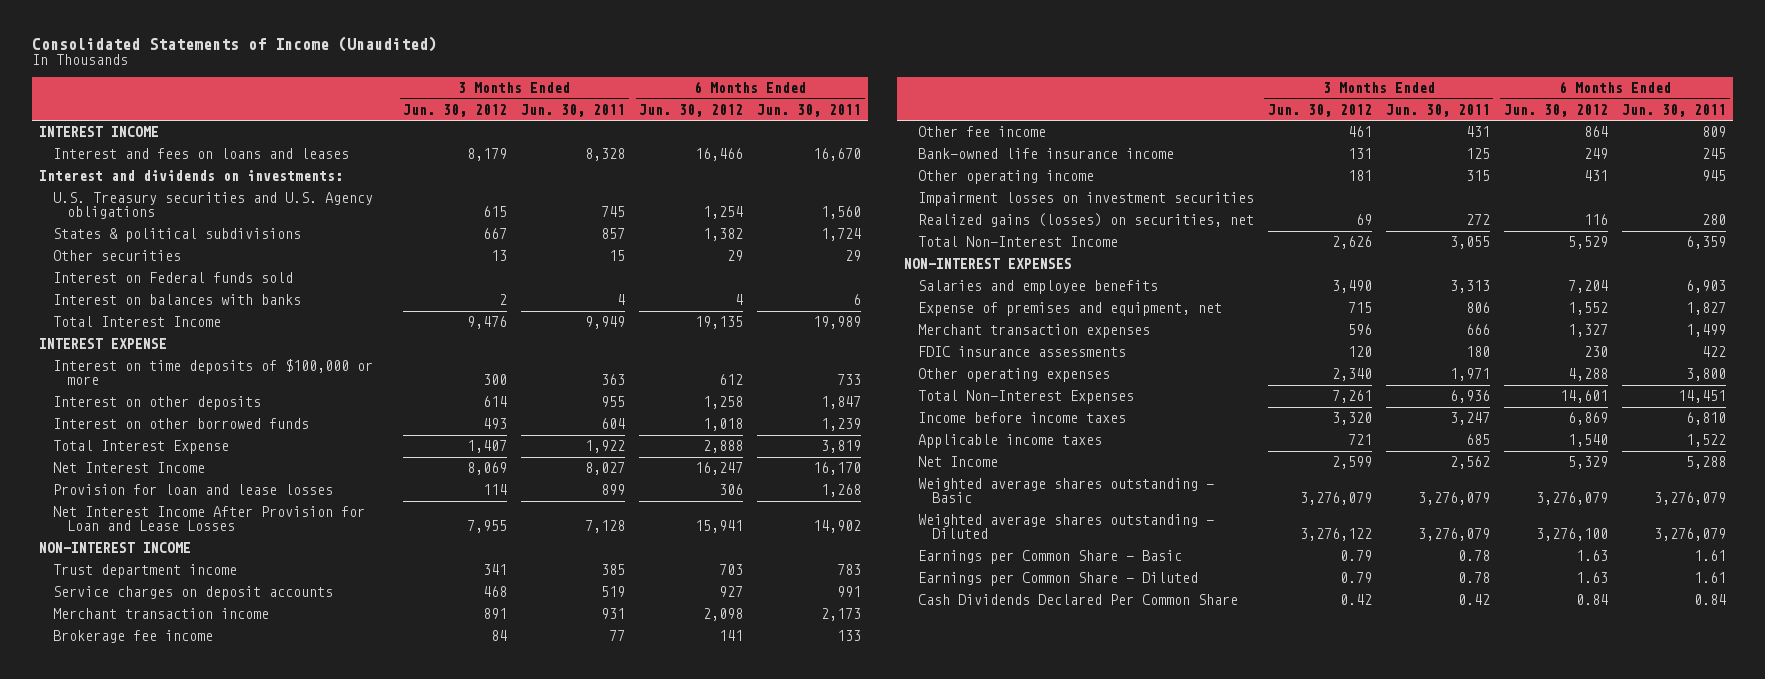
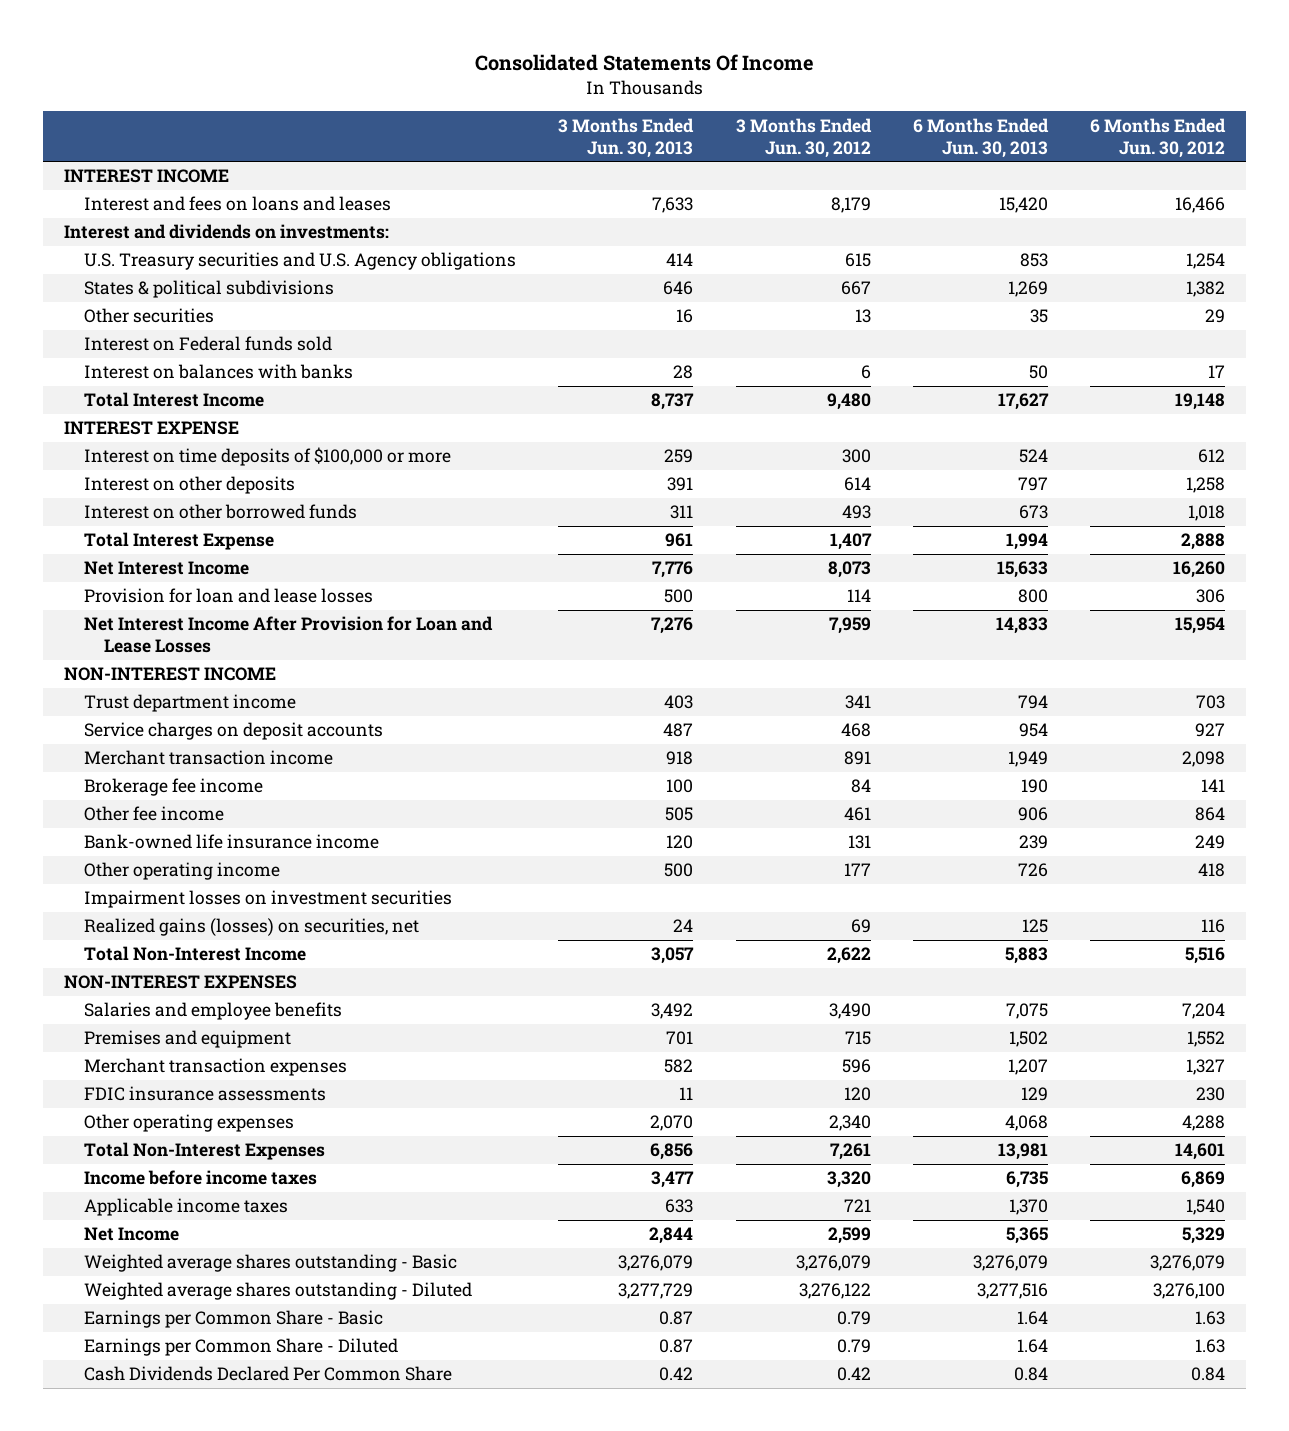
[32,35,438,52] Consolidated Statements of Income (Unaudited) -> [474,54,814,72] Consolidated Statements Of Income
[521,103,626,117] Jun. 30, 2011 -> none
[757,103,862,117] Jun. 30, 2011 -> none
none -> [558,117,695,158] 3 Months Ended Jun. 30, 2013
none -> [913,117,1050,158] 6 Months Ended Jun. 30, 2013
[499,294,508,306] 2 -> [860,365,871,380] 6
[735,294,744,306] 4 -> [1208,365,1226,379] 17
[467,316,508,330] 9,476 -> [826,393,871,411] 9,480
[695,316,744,330] 19,135 -> [1175,393,1226,411] 19,148
[467,462,508,476] 8,069 -> [827,561,871,579] 8,073
[695,462,744,476] 16,247 -> [1173,561,1226,579] 16,260
[467,520,508,534] 7,955 -> [828,617,871,635] 7,959
[695,520,744,534] 15,941 -> [1175,617,1226,635] 15,954
[1347,170,1372,182] 181 -> [843,863,871,877] 177
[1583,170,1608,182] 431 -> [1198,863,1226,878] 418
[1331,236,1372,250] 2,626 -> [826,947,871,965] 2,622
[1567,236,1608,250] 5,529 -> [1185,947,1226,965] 5,516
[917,302,1222,317] Expense of premises and equipment, net -> [84,1030,292,1049] Premises and equipment

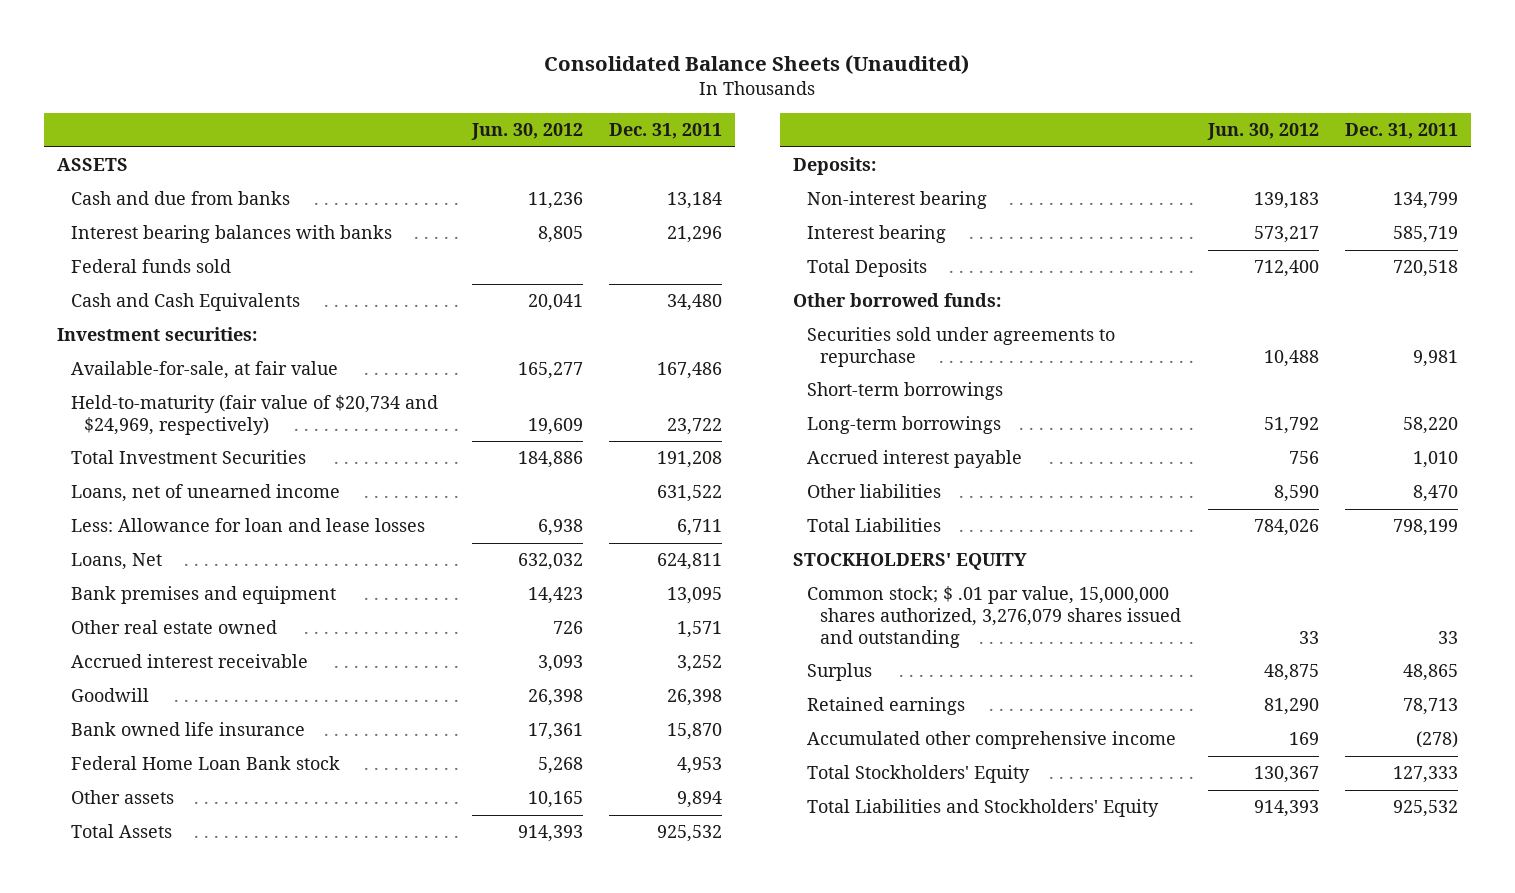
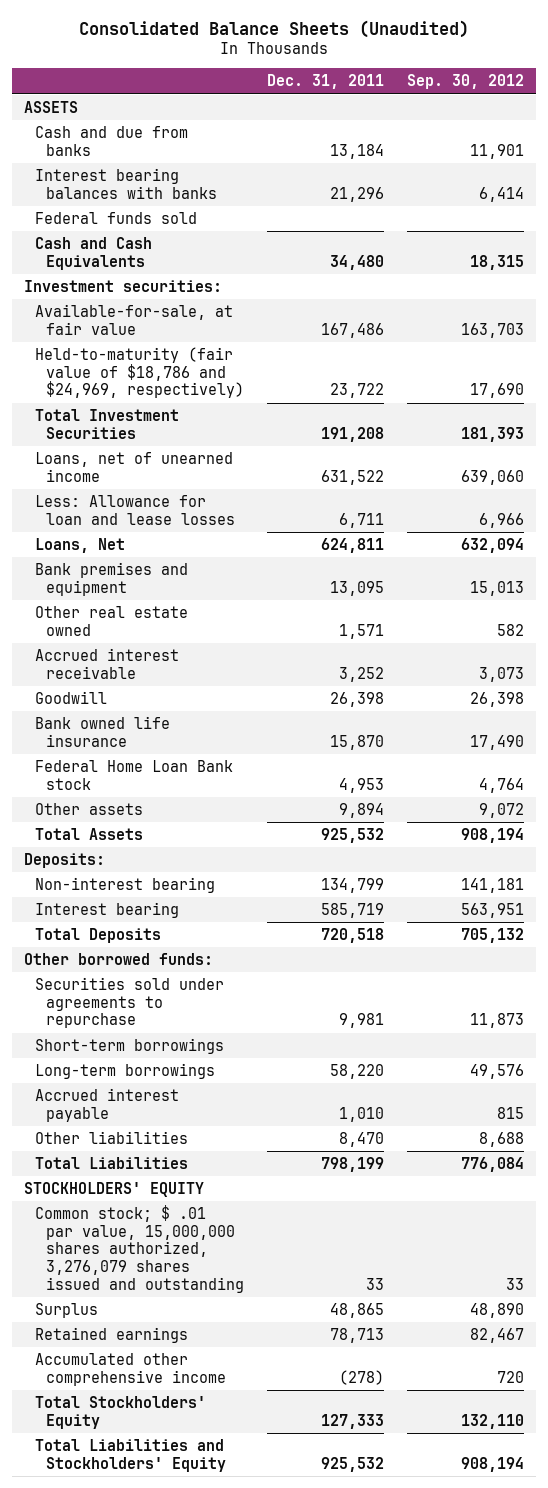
[470,123,583,141] Jun. 30, 2012 -> none
none -> [407,74,525,90] Sep. 30, 2012
[70,395,438,435] Held-to-maturity (fair value of $20,734 and $24,969, respectively) -> [34,346,244,399] Held-to-maturity (fair value of $18,786 and $24,969, respectively)

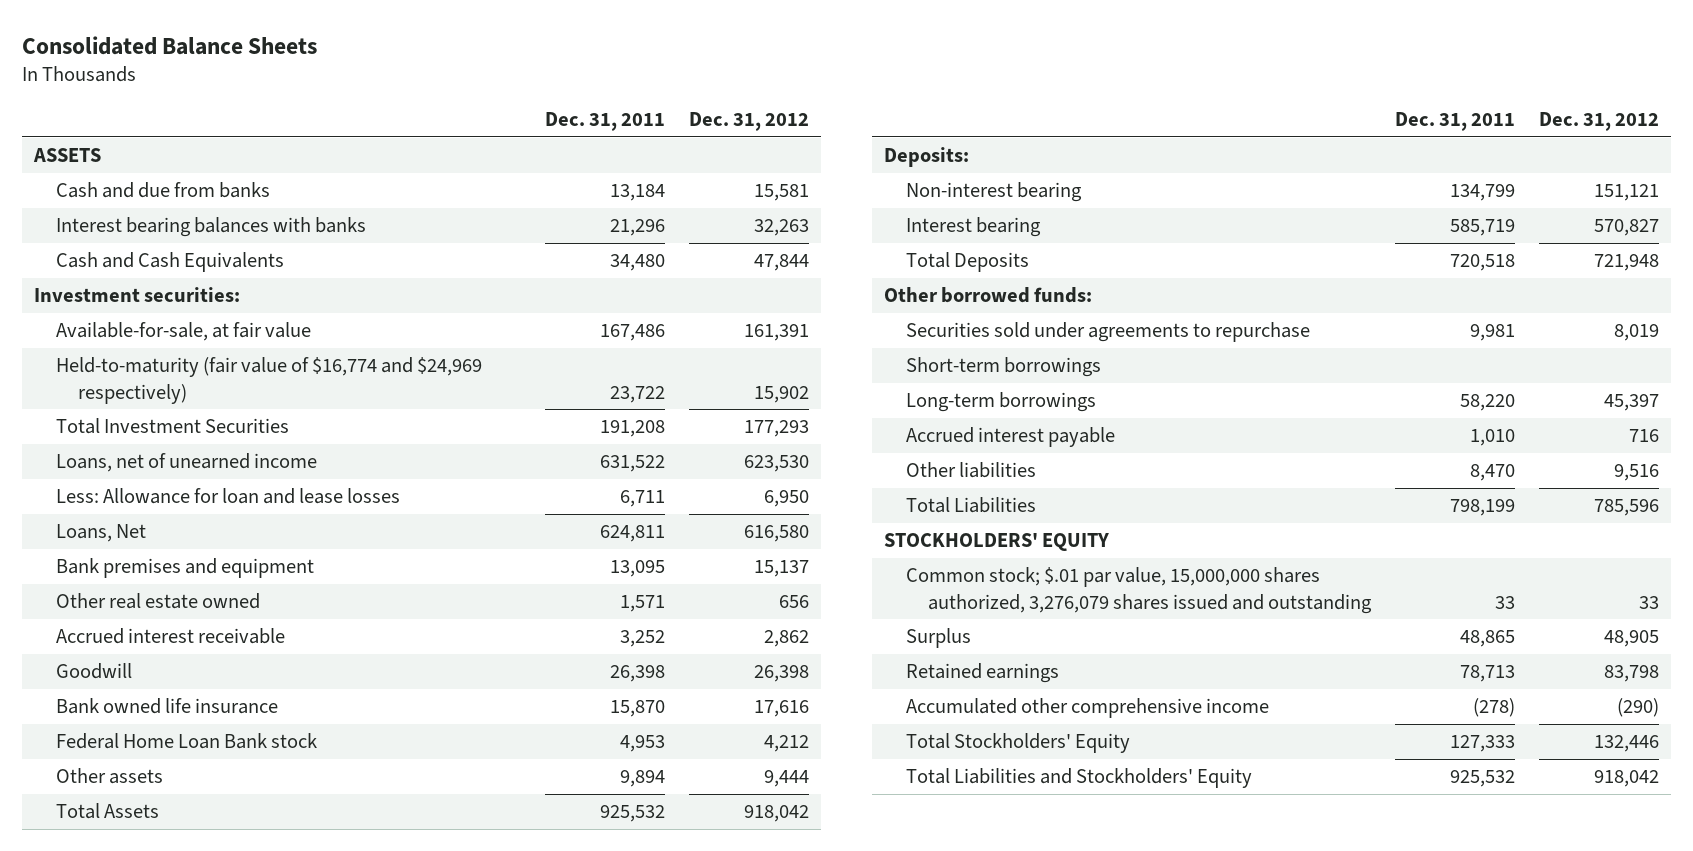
[79,19,470,38] Consolidated Balance Sheets (Unaudited) -> [21,35,317,55] Consolidated Balance Sheets
[407,74,525,90] Sep. 30, 2012 -> none
none -> [688,112,809,132] Dec. 31, 2012
[34,211,197,224] Federal funds sold -> none
[34,346,244,399] Held-to-maturity (fair value of $18,786 and $24,969, respectively) -> [55,357,482,404] Held-to-maturity (fair value of $16,774 and $24,969 respectively)
[34,1204,244,1293] Common stock; $ .01 par value, 15,000,000 shares authorized, 3,276,079 shares issued and outstanding -> [906,567,1373,614] Common stock; $.01 par value, 15,000,000 shares authorized, 3,276,079 shares issued and outstanding

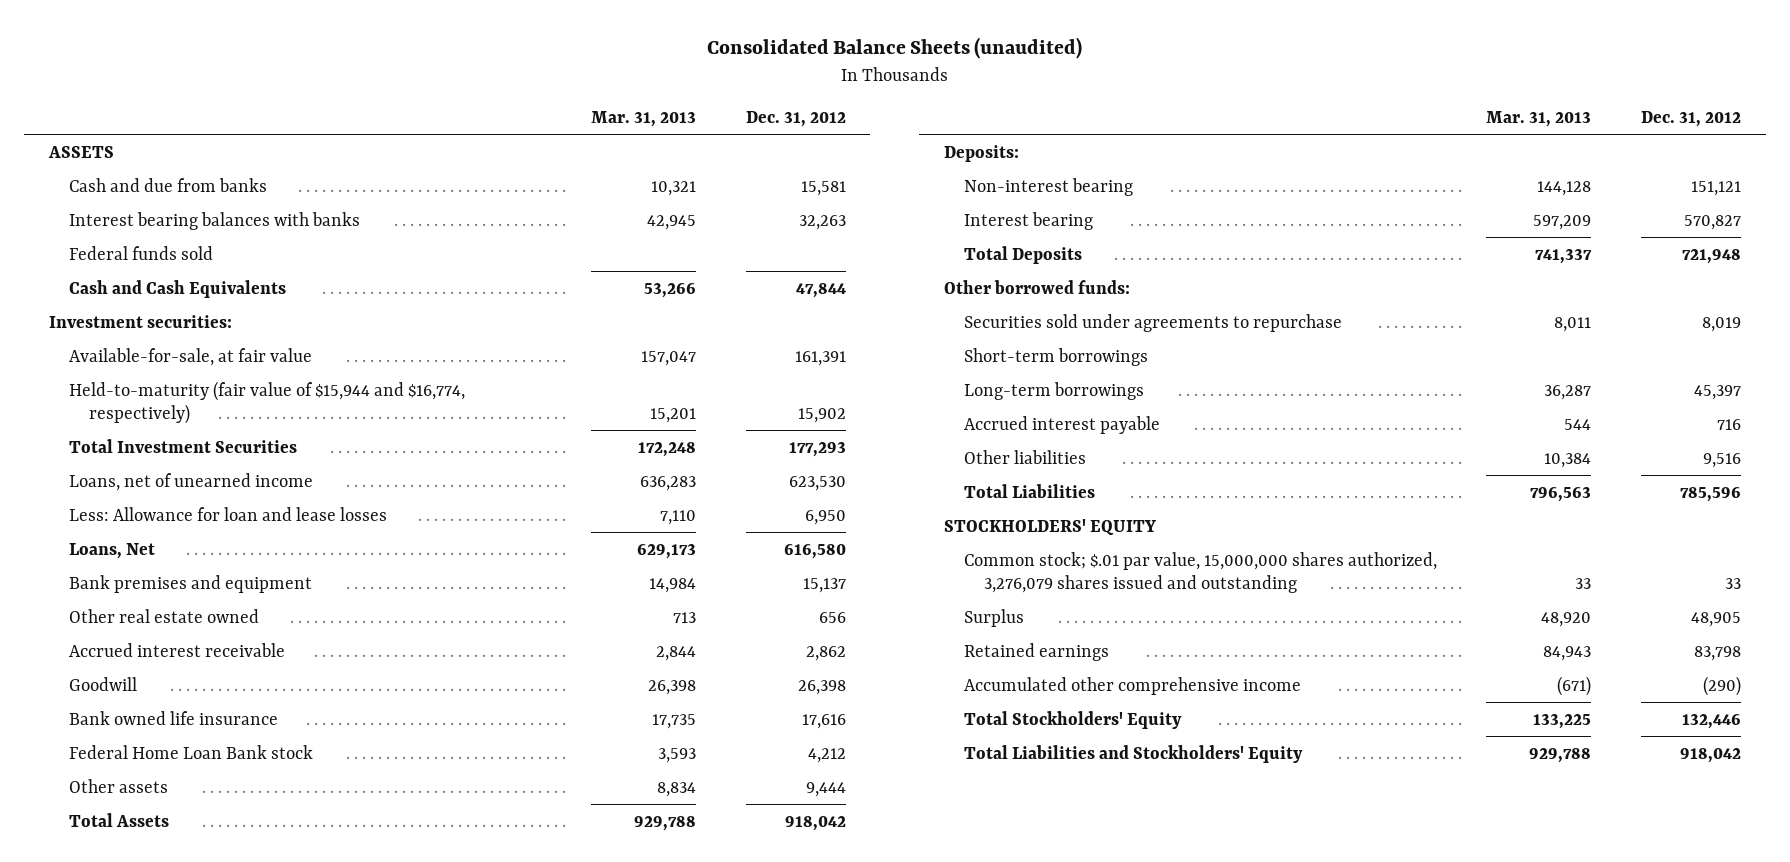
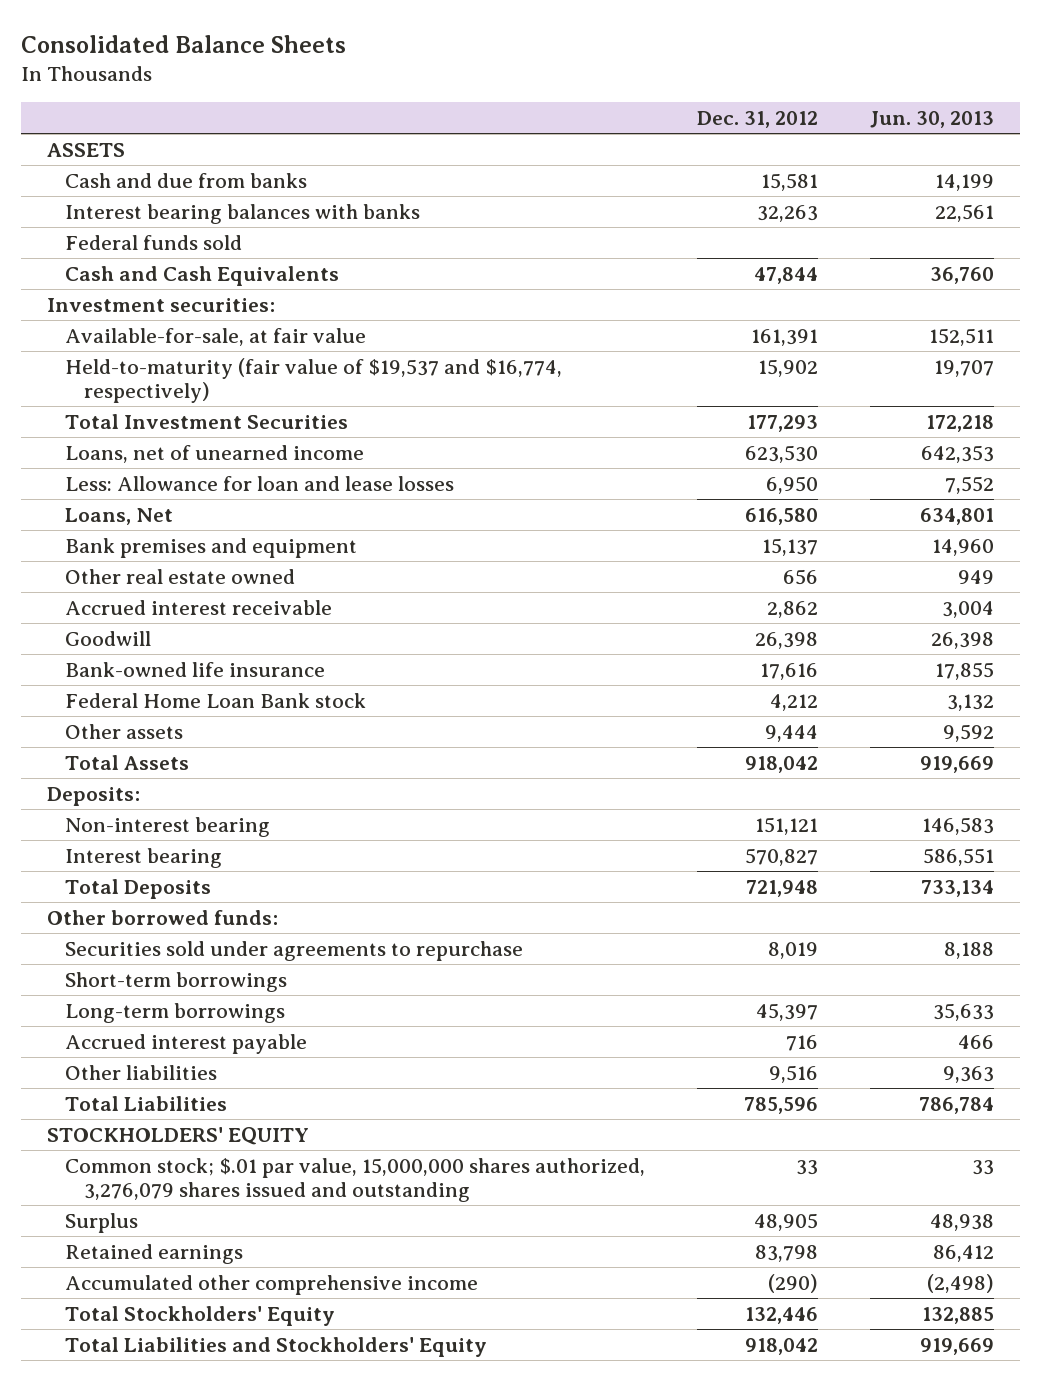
[706,37,1082,60] Consolidated Balance Sheets (unaudited) -> [21,35,347,54] Consolidated Balance Sheets
[591,110,697,127] Mar. 31, 2013 -> none
none -> [869,110,994,128] Jun. 30, 2013
[68,380,465,425] Held-to-maturity (fair value of $15,944 and $16,774, respectively) -> [65,357,563,403] Held-to-maturity (fair value of $19,537 and $16,774, respectively)
[68,710,278,725] Bank owned life insurance -> [65,661,326,677] Bank-owned life insurance

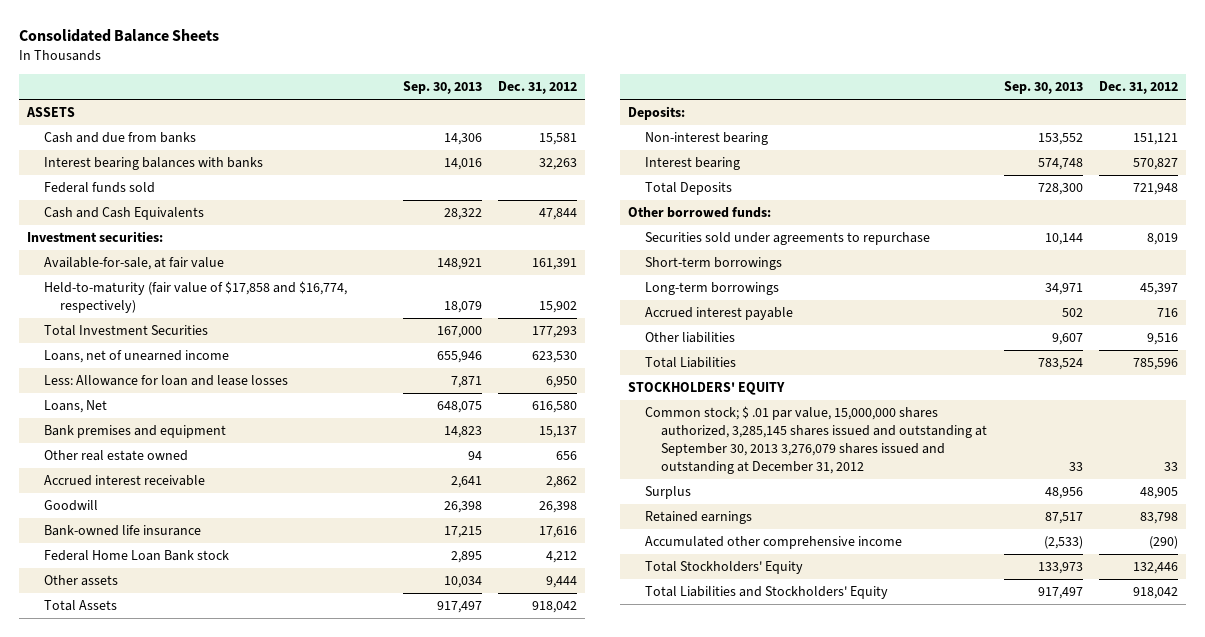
[869,110,994,128] Jun. 30, 2013 -> none
none -> [402,81,482,95] Sep. 30, 2013
[65,357,563,403] Held-to-maturity (fair value of $19,537 and $16,774, respectively) -> [43,281,347,314] Held-to-maturity (fair value of $17,858 and $16,774, respectively)
[65,1157,646,1202] Common stock; $.01 par value, 15,000,000 shares authorized, 3,276,079 shares issued and outstanding -> [644,406,988,474] Common stock; $ .01 par value, 15,000,000 shares authorized, 3,285,145 shares issued and outstanding at September 30, 2013 3,276,079 shares issued and outstanding at December 31, 2012

